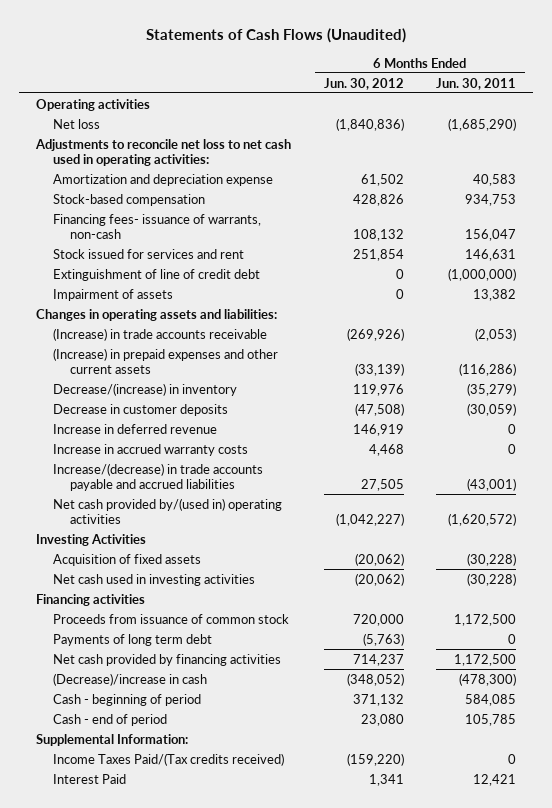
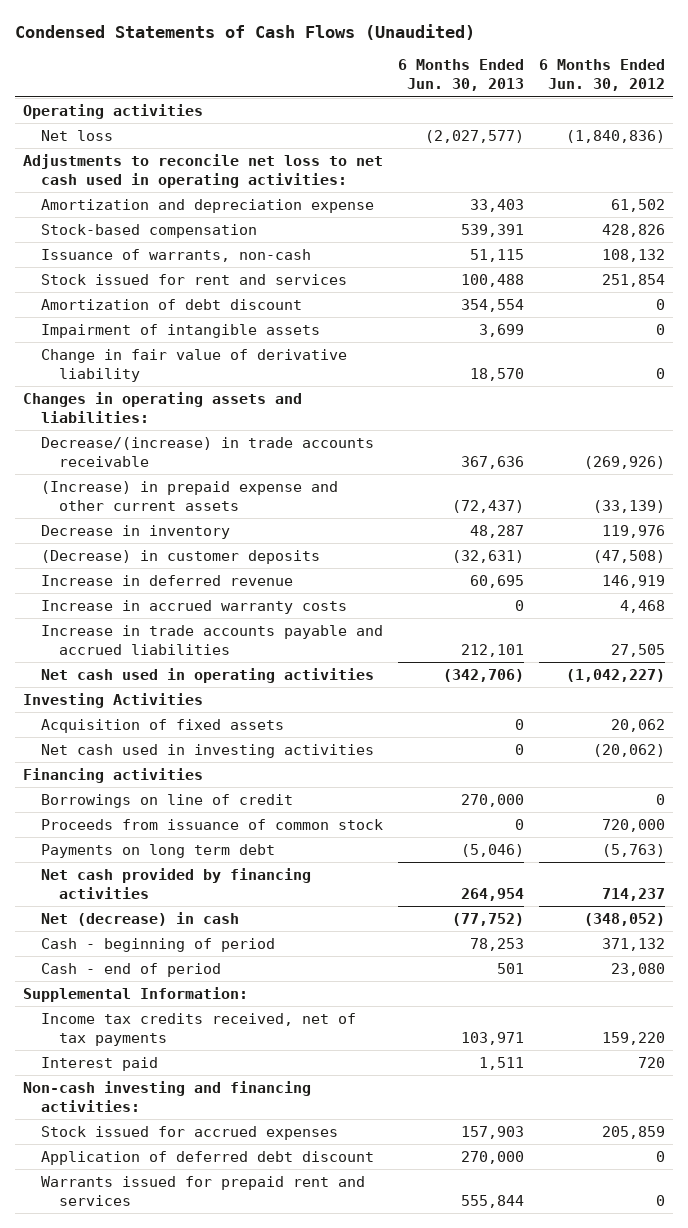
[146,27,407,43] Statements of Cash Flows (Unaudited) -> [15,23,476,40] Condensed Statements of Cash Flows (Unaudited)
[436,77,517,90] Jun. 30, 2011 -> none
none -> [398,59,525,92] 6 Months Ended Jun. 30, 2013
[52,268,260,281] Extinguishment of line of credit debt -> none
[52,213,261,239] Financing fees- issuance of warrants, non-cash -> [40,249,311,263] Issuance of warrants, non-cash
[52,248,244,259] Stock issued for services and rent -> [40,274,347,286] Stock issued for rent and services
none -> [40,299,302,311] Amortization of debt discount
[52,288,173,301] Impairment of assets -> [40,324,320,339] Impairment of intangible assets
none -> [40,349,347,382] Change in fair value of derivative liability
[52,327,267,341] (Increase) in trade accounts receivable -> [40,437,374,467] Decrease/(increase) in trade accounts receivable
[52,347,278,374] (Increase) in prepaid expenses and other current assets -> [40,481,338,511] (Increase) in prepaid expense and other current assets
[52,382,237,396] Decrease/(increase) in inventory -> [40,525,230,540] Decrease in inventory
[52,403,228,416] Decrease in customer deposits -> [40,550,320,565] (Decrease) in customer deposits
[52,462,263,491] Increase/(decrease) in trade accounts payable and accrued liabilities -> [40,625,383,655] Increase in trade accounts payable and accrued liabilities
[52,497,282,524] Net cash provided by/(used in) operating activities -> [40,668,374,684] Net cash used in operating activities
[354,552,404,566] (20,062) -> [611,719,666,733] 20,062
none -> [40,794,293,809] Borrowings on line of credit
[52,633,212,646] Payments of long term debt -> [40,844,275,859] Payments on long term debt
[52,672,207,686] (Decrease)/increase in cash -> [40,912,239,927] Net (decrease) in cash
[52,752,284,766] Income Taxes Paid/(Tax credits received) -> [40,1013,356,1046] Income tax credits received, net of tax payments
[346,752,404,766] (159,220) -> [602,1031,666,1045] 159,220
[52,773,126,784] Interest Paid -> [40,1057,158,1072] Interest paid
[368,773,404,786] 1,341 -> [638,1057,666,1069] 720
none -> [22,1081,311,1112] Non-cash investing and financing activities:
none -> [40,1126,338,1141] Stock issued for accrued expenses
none -> [40,1151,374,1166] Application of deferred debt discount
none -> [40,1176,365,1206] Warrants issued for prepaid rent and services

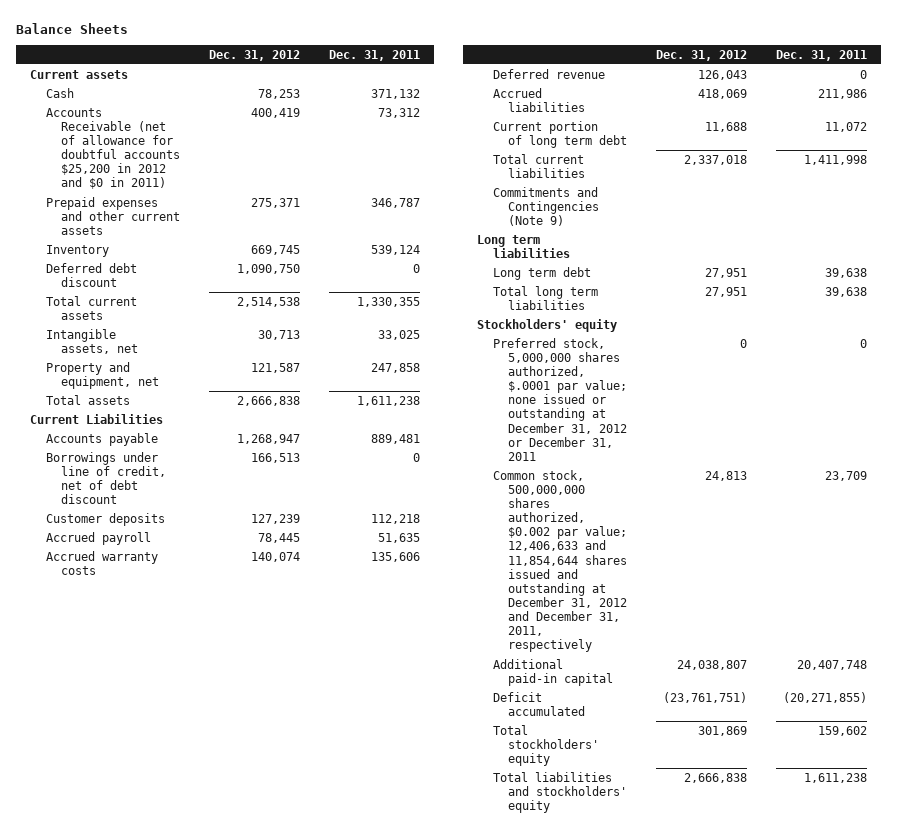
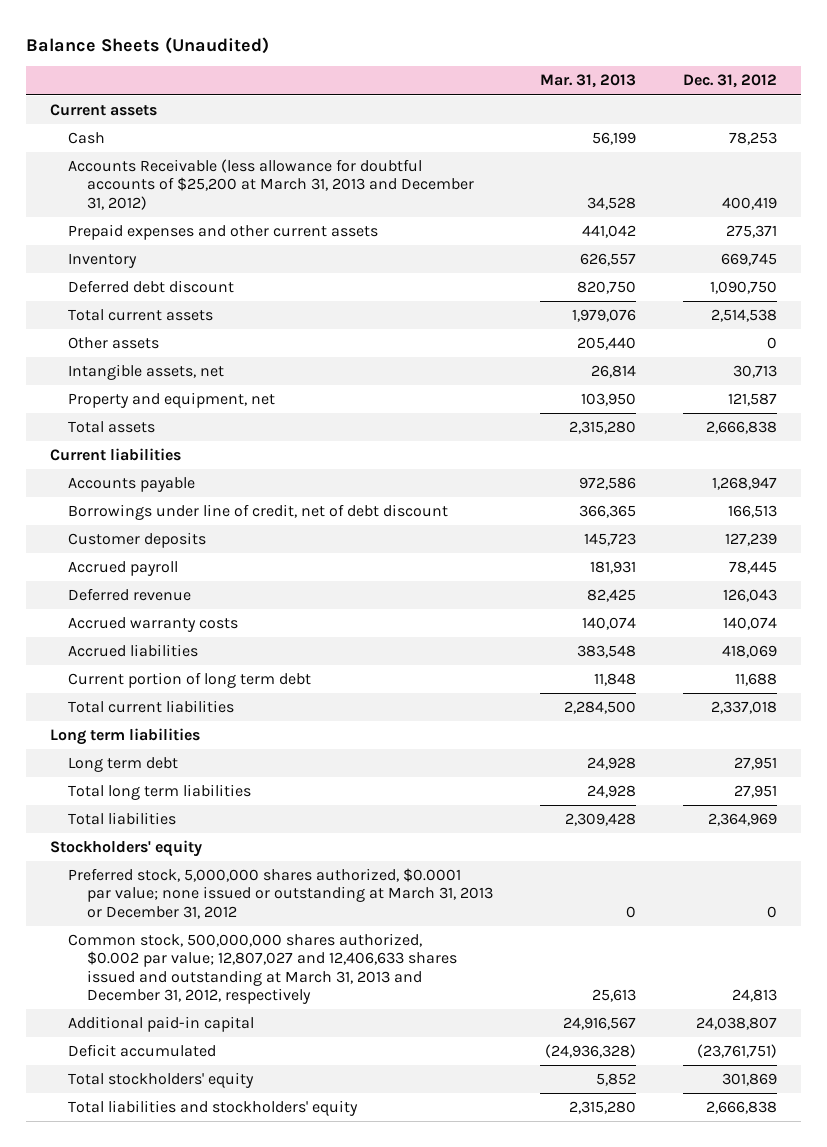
[15,22,128,34] Balance Sheets -> [26,36,270,54] Balance Sheets (Unaudited)
[328,49,420,61] Dec. 31, 2011 -> none
none -> [540,74,637,89] Mar. 31, 2013
[45,107,181,190] Accounts Receivable (net of allowance for doubtful accounts $25,200 in 2012 and $0 in 2011) -> [68,159,474,210] Accounts Receivable (less allowance for doubtful accounts of $25,200 at March 31, 2013 and December 31, 2012)
none -> [68,337,160,350] Other assets
[30,413,164,424] Current Liabilities -> [49,448,181,462] Current liabilities
[45,550,158,575] Accrued warranty costs -> [68,617,239,633] Accrued warranty costs
[492,186,600,226] Commitments and Contingencies (Note 9) -> none
none -> [68,812,177,826] Total liabilities
[492,337,628,461] Preferred stock, 5,000,000 shares authorized, $.0001 par value; none issued or outstanding at December 31, 2012 or December 31, 2011 -> [68,868,493,919] Preferred stock, 5,000,000 shares authorized, $0.0001 par value; none issued or outstanding at March 31, 2013 or December 31, 2012
[492,469,628,653] Common stock, 500,000,000 shares authorized, $0.002 par value; 12,406,633 and 11,854,644 shares issued and outstanding at December 31, 2012 and December 31, 2011, respectively -> [68,933,457,1004] Common stock, 500,000,000 shares authorized, $0.002 par value; 12,807,027 and 12,406,633 shares issued and outstanding at March 31, 2013 and December 31, 2012, respectively

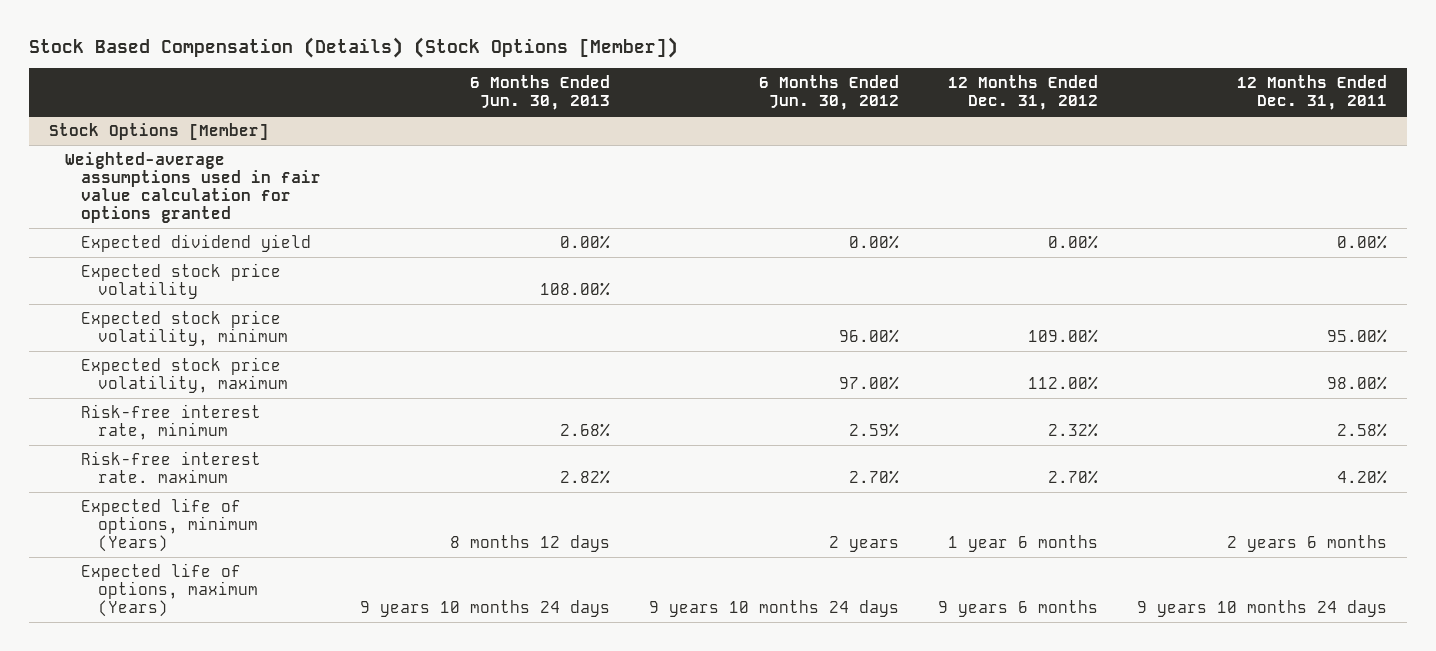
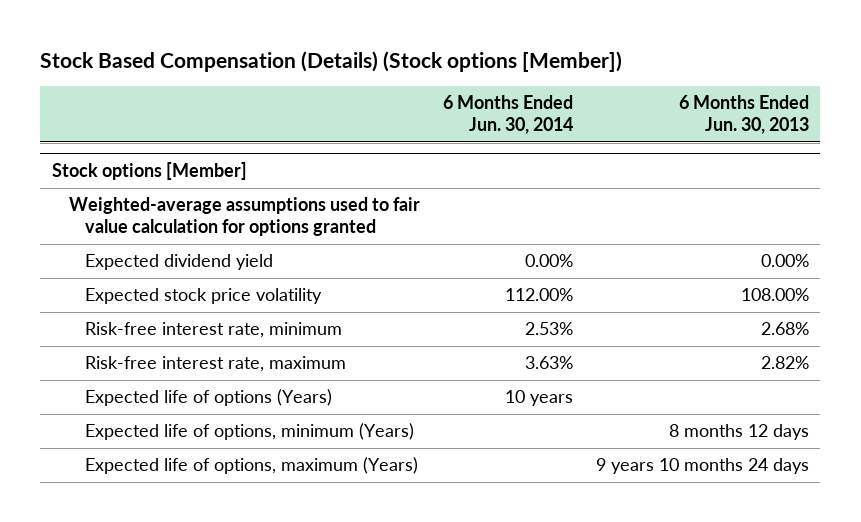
[29,36,679,58] Stock Based Compensation (Details) (Stock Options [Member]) -> [40,51,623,73] Stock Based Compensation (Details) (Stock options [Member])
[759,74,900,111] 6 Months Ended Jun. 30, 2012 -> none
[948,74,1099,111] 12 Months Ended Dec. 31, 2012 -> none
[1237,74,1388,111] 12 Months Ended Dec. 31, 2011 -> none
none -> [442,95,573,135] 6 Months Ended Jun. 30, 2014
[48,122,269,140] Stock Options [Member] -> [51,162,247,181] Stock options [Member]
[64,151,322,224] Weighted-average assumptions used in fair value calculation for options granted -> [68,197,420,237] Weighted-average assumptions used to fair value calculation for options granted
[81,309,288,346] Expected stock price volatility, minimum -> none
[81,356,288,393] Expected stock price volatility, maximum -> none
[81,450,262,483] Risk-free interest rate. maximum -> [85,356,347,373] Risk-free interest rate, maximum
none -> [85,389,333,407] Expected life of options (Years)

